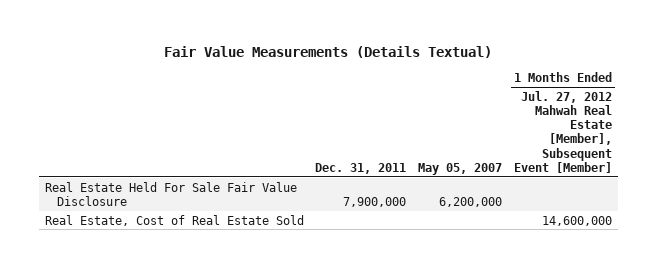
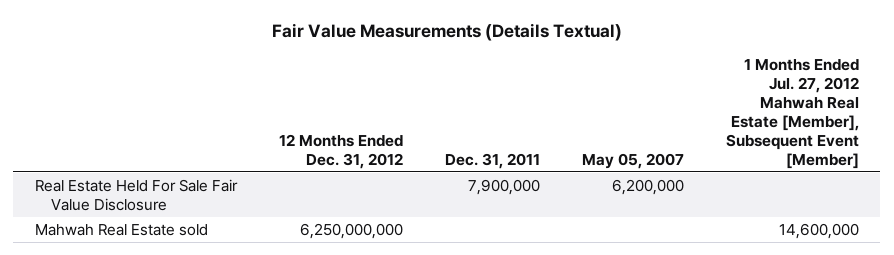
none -> [278,134,403,170] 12 Months Ended Dec. 31, 2012
[44,214,304,226] Real Estate, Cost of Real Estate Sold -> [34,223,208,236] Mahwah Real Estate sold

